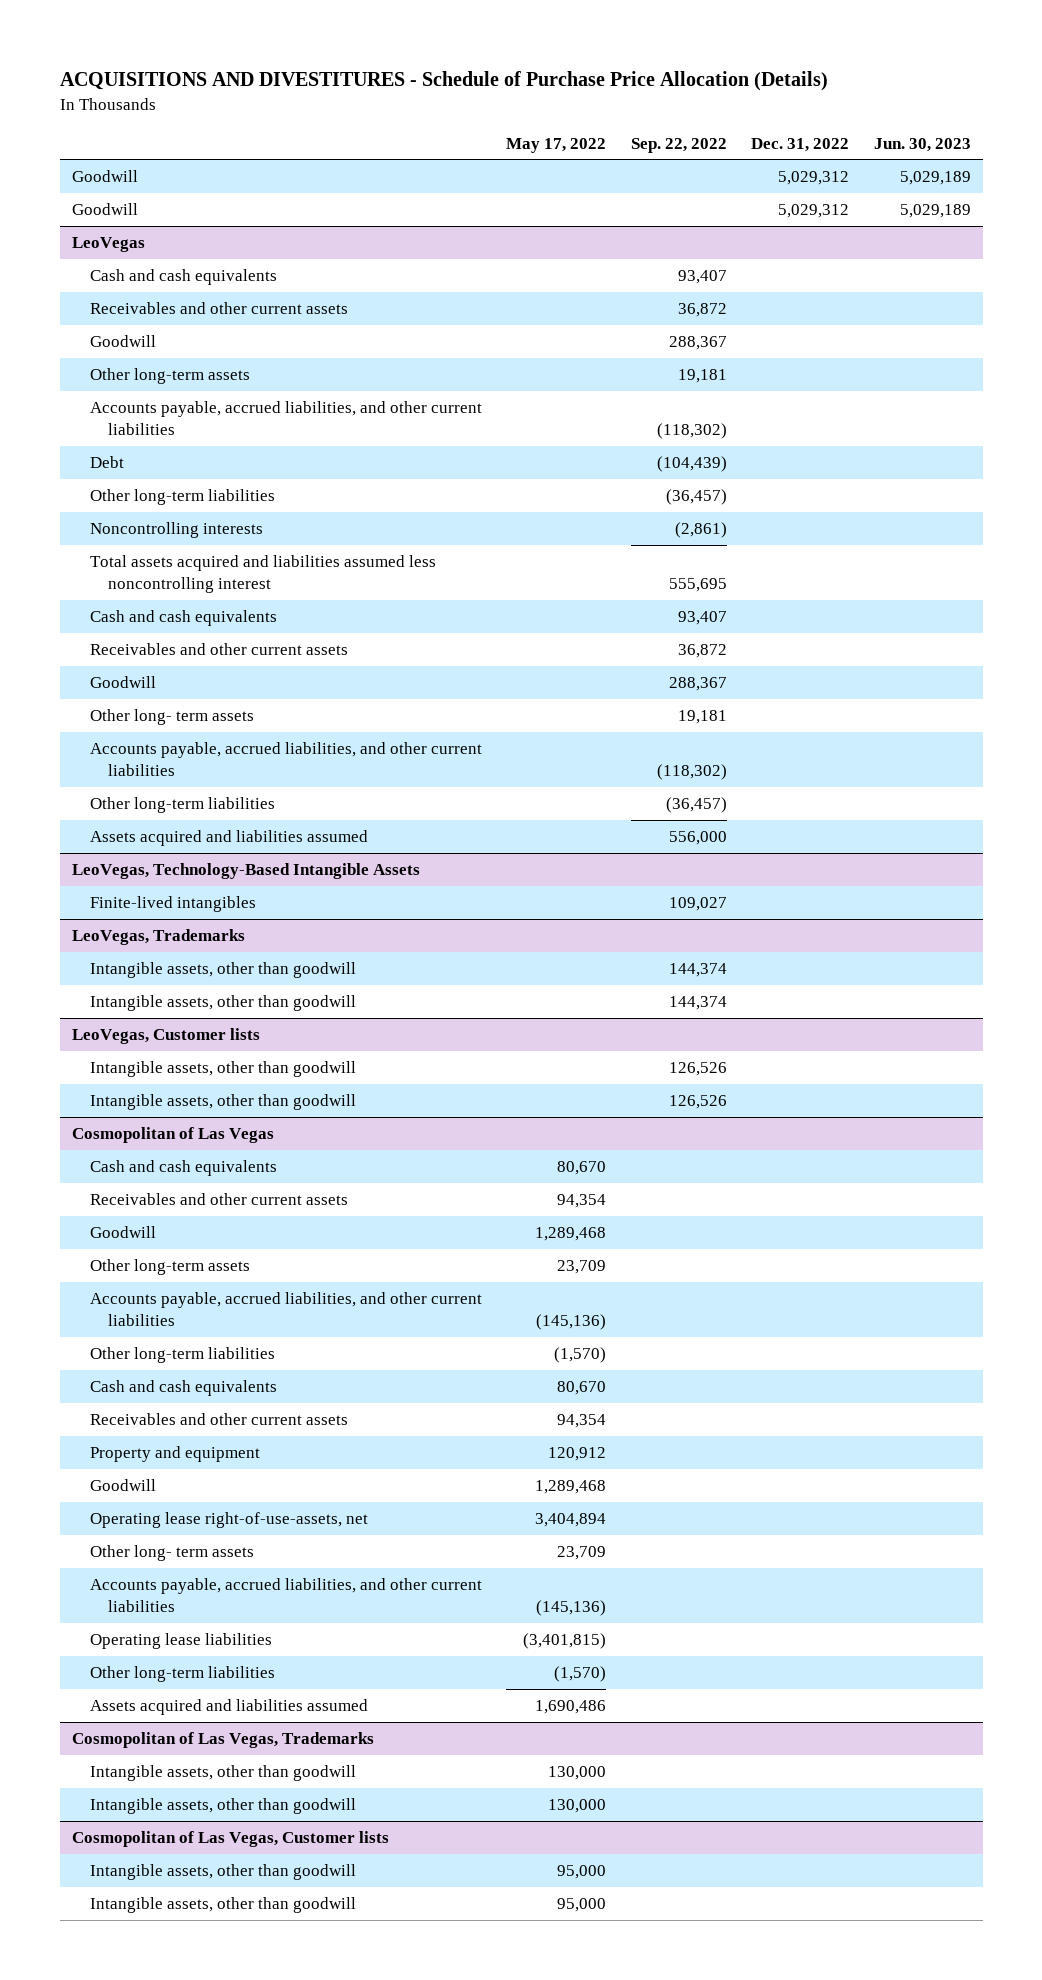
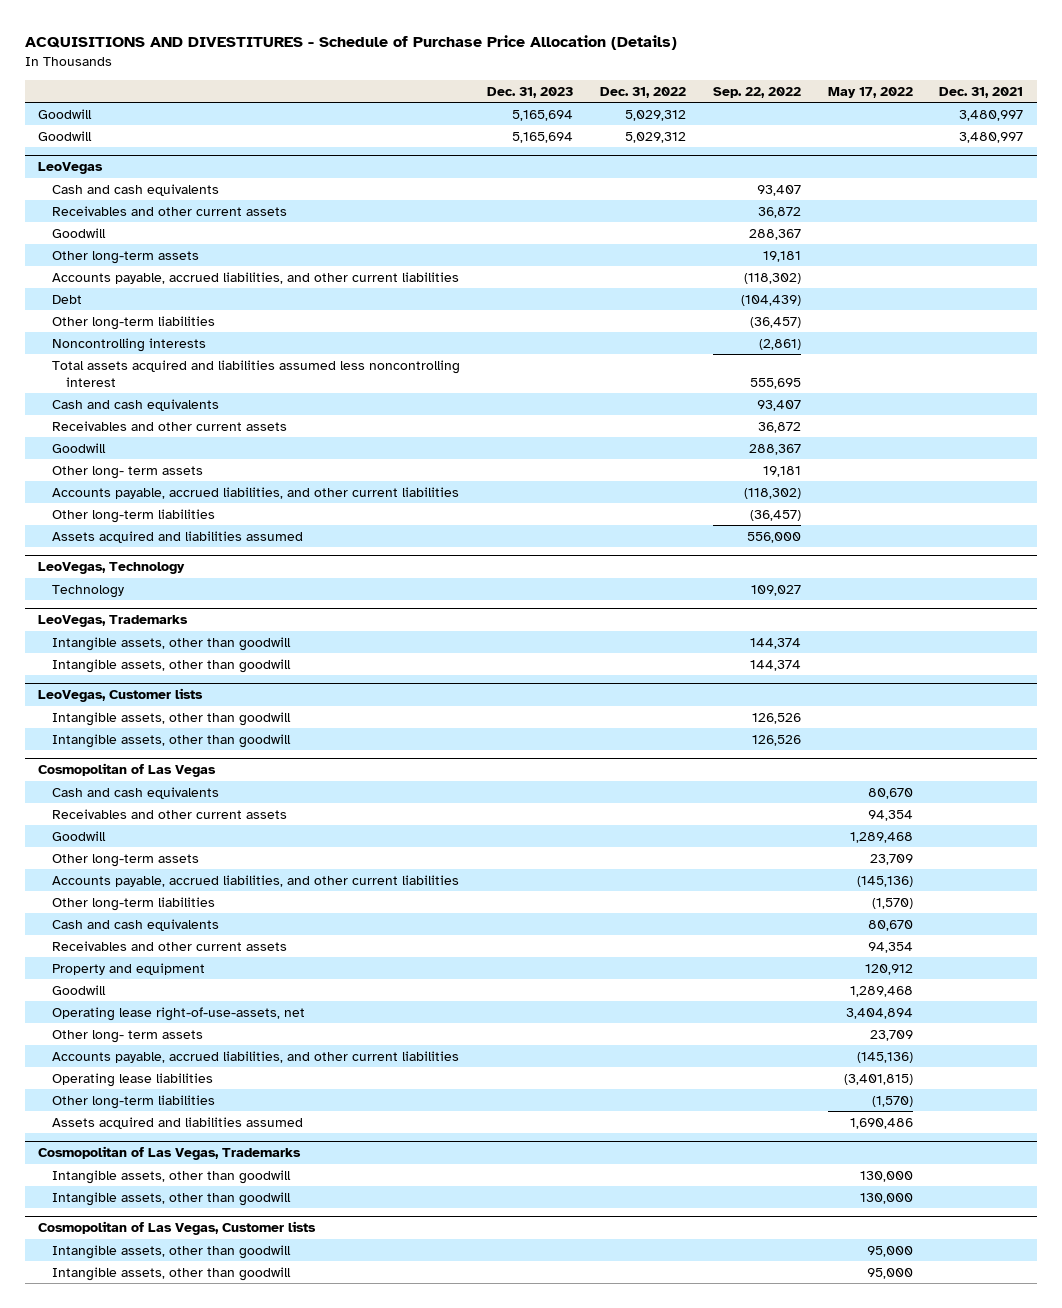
[873,137,971,152] Jun. 30, 2023 -> none
none -> [487,86,574,98] Dec. 31, 2023
none -> [939,86,1024,98] Dec. 31, 2021
[71,862,420,879] LeoVegas, Technology-Based Intangible Assets -> [38,562,186,575] LeoVegas, Technology
[89,895,256,912] Finite-lived intangibles -> [52,584,125,598] Technology

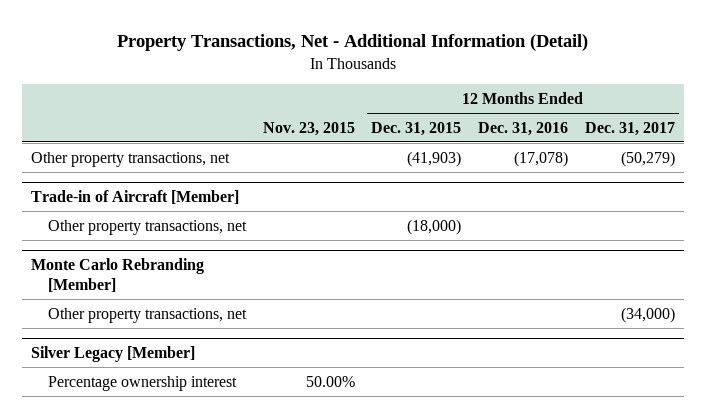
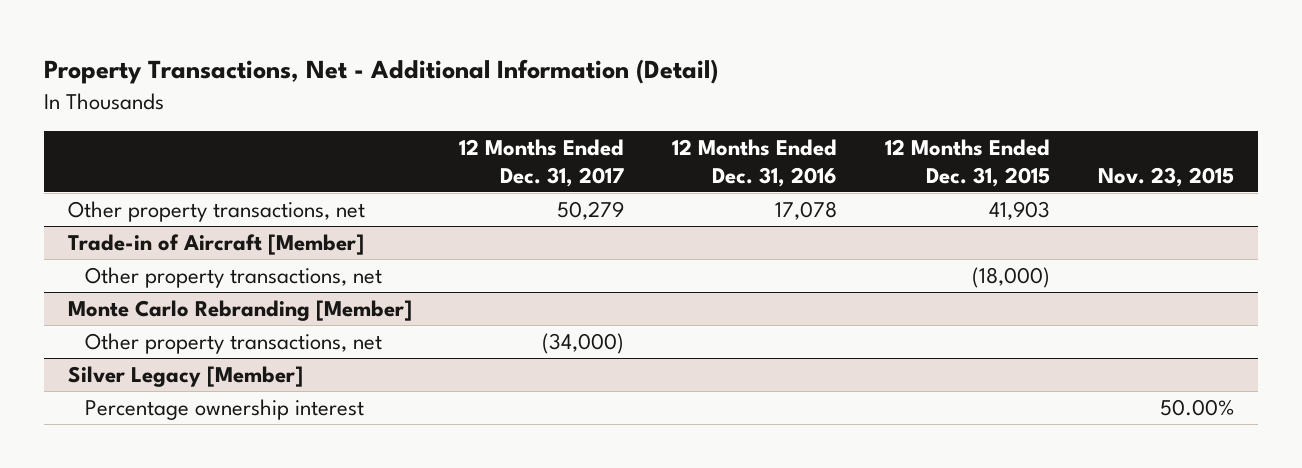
[407,150,462,167] (41,903) -> [989,200,1051,220] 41,903
[514,150,569,167] (17,078) -> [775,200,838,220] 17,078
[621,150,676,167] (50,279) -> [557,200,625,220] 50,279

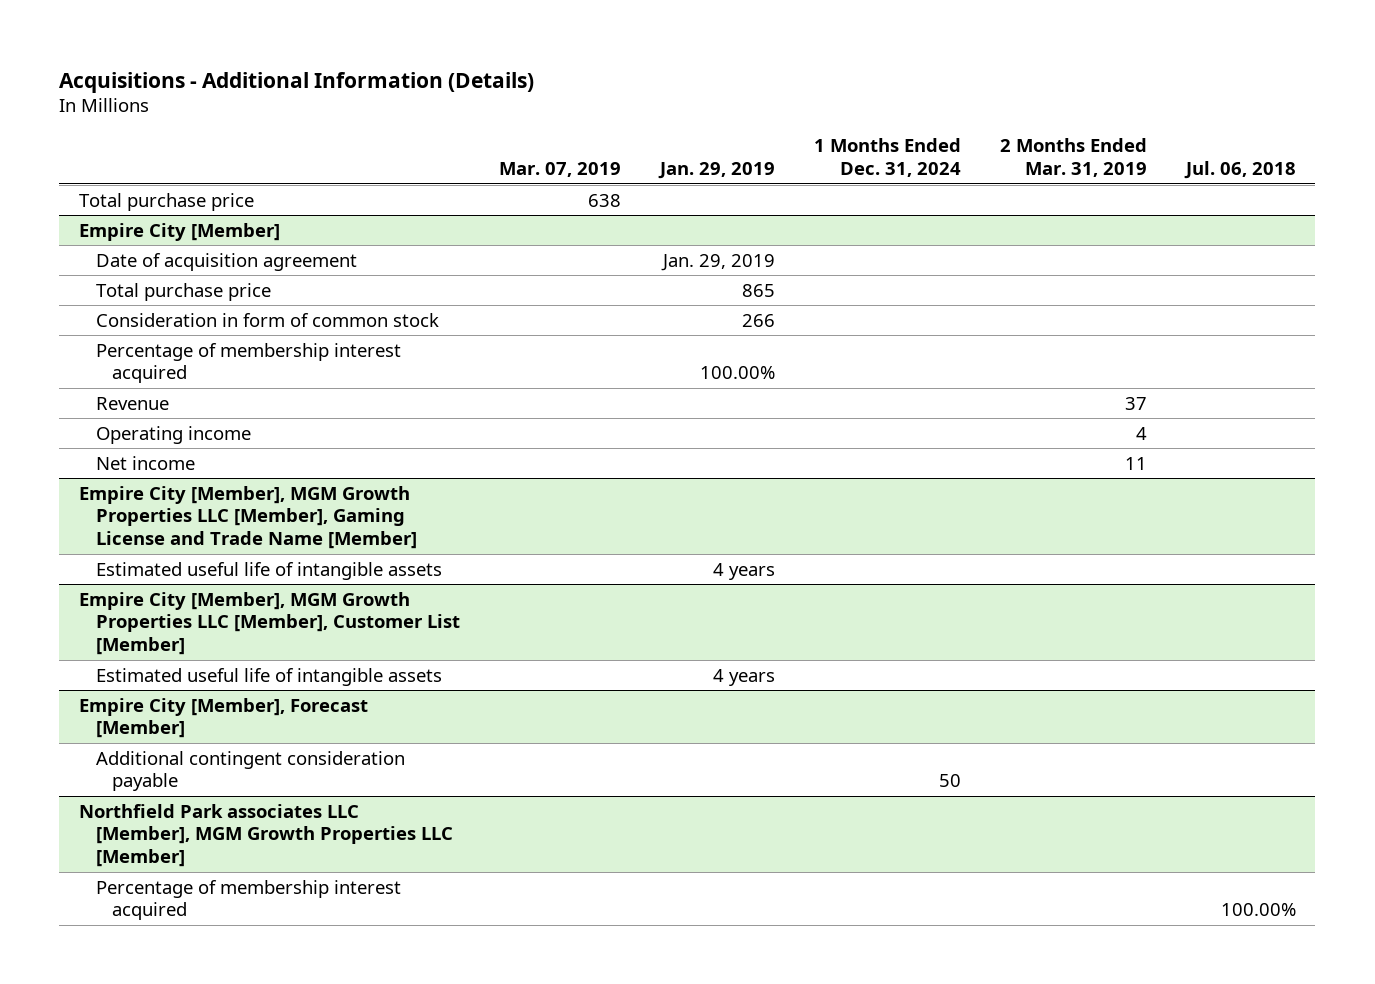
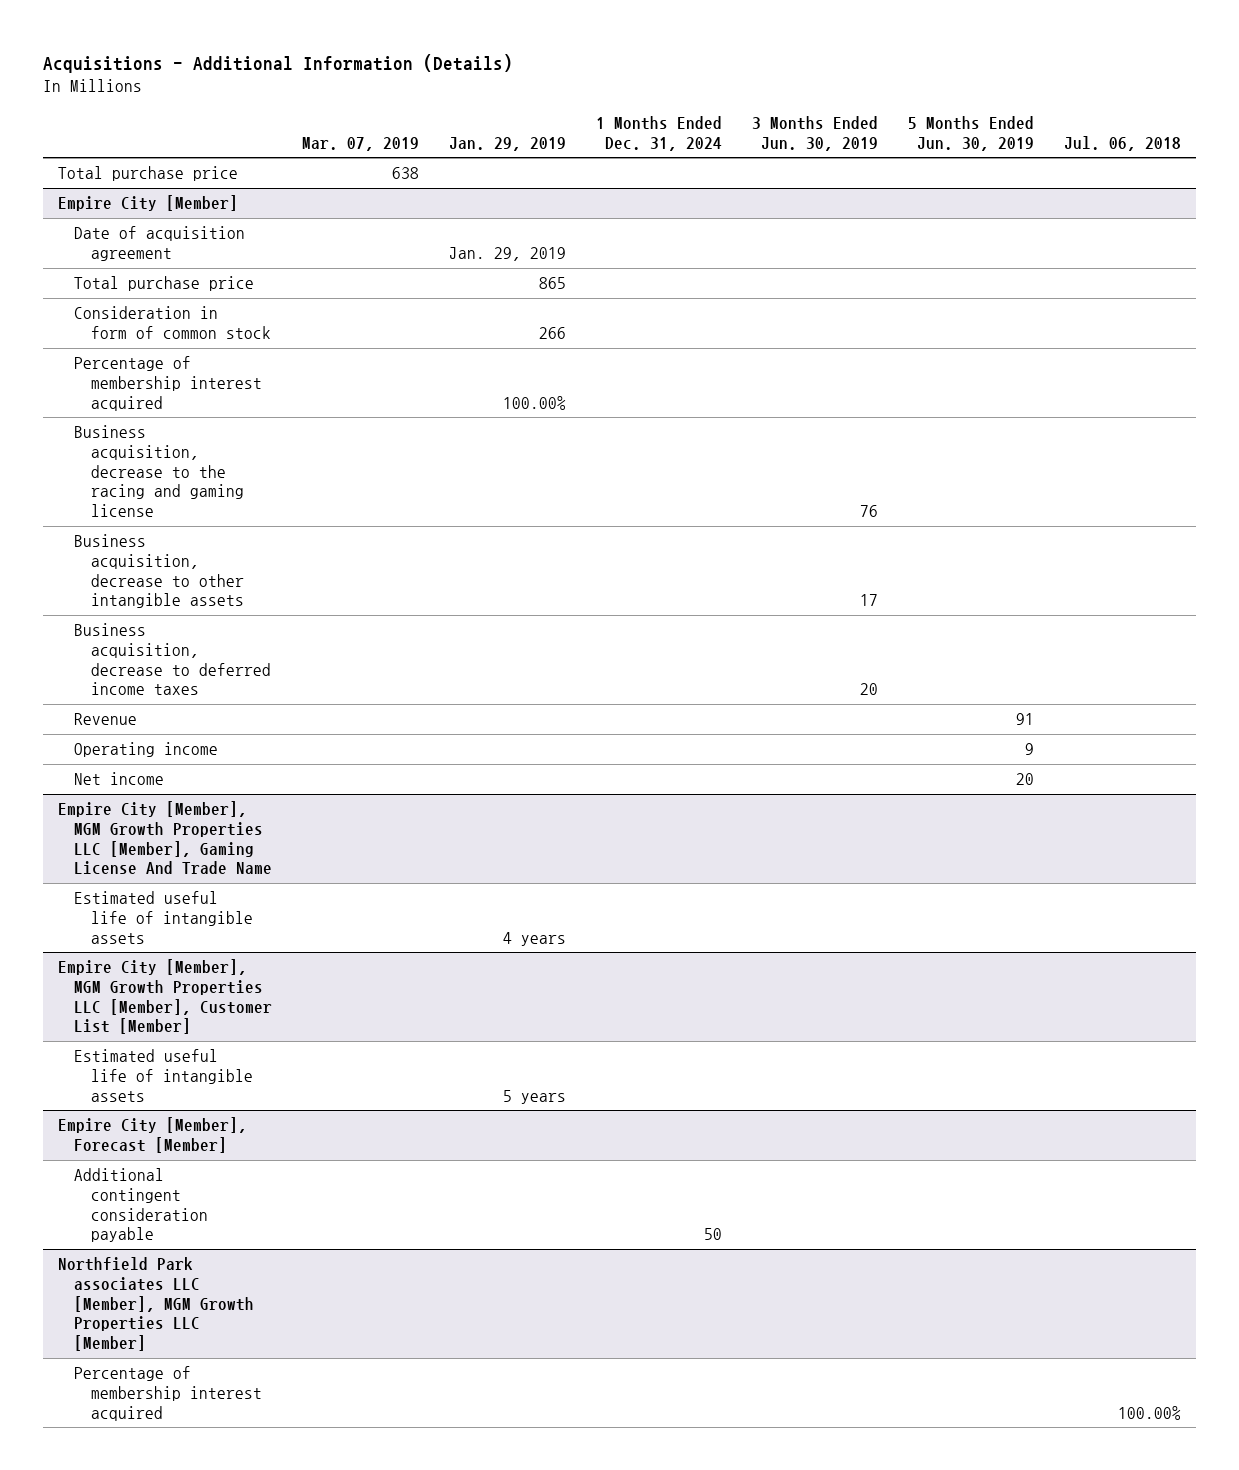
[999,138,1147,178] 2 Months Ended Mar. 31, 2019 -> none
none -> [752,116,879,151] 3 Months Ended Jun. 30, 2019
none -> [908,116,1035,151] 5 Months Ended Jun. 30, 2019
none -> [74,425,244,517] Business acquisition, decrease to the racing and gaming license
none -> [74,534,244,609] Business acquisition, decrease to other intangible assets
none -> [74,623,271,696] Business acquisition, decrease to deferred income taxes
[78,485,417,550] Empire City [Member], MGM Growth Properties LLC [Member], Gaming License and Trade Name [Member] -> [57,801,273,876] Empire City [Member], MGM Growth Properties LLC [Member], Gaming License And Trade Name
[712,668,775,686] 4 years -> [503,1089,567,1104] 5 years

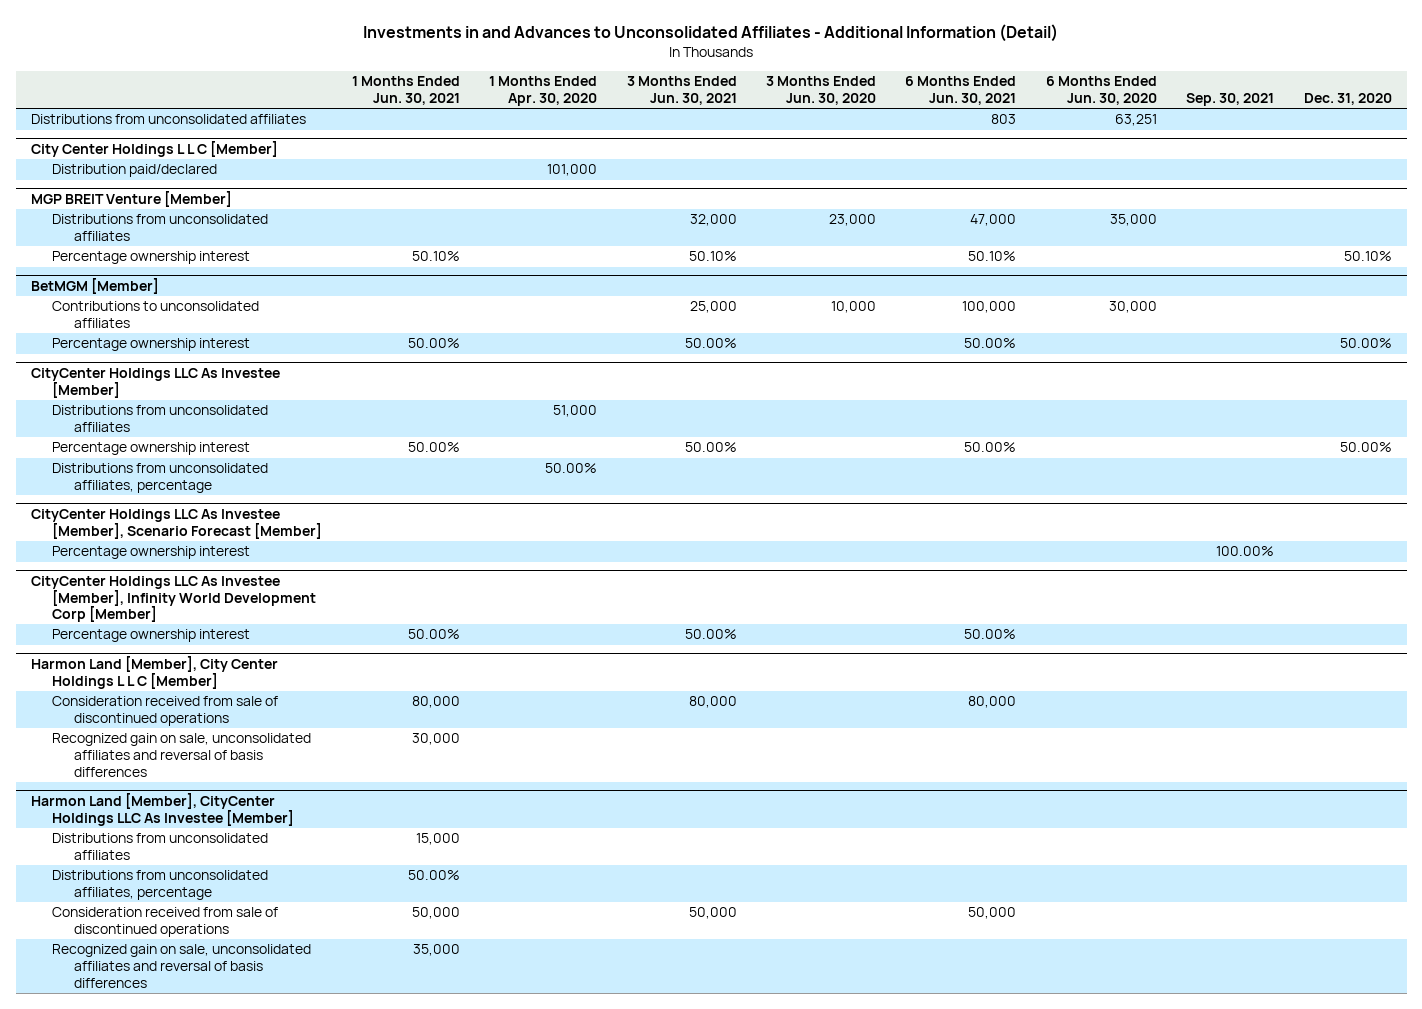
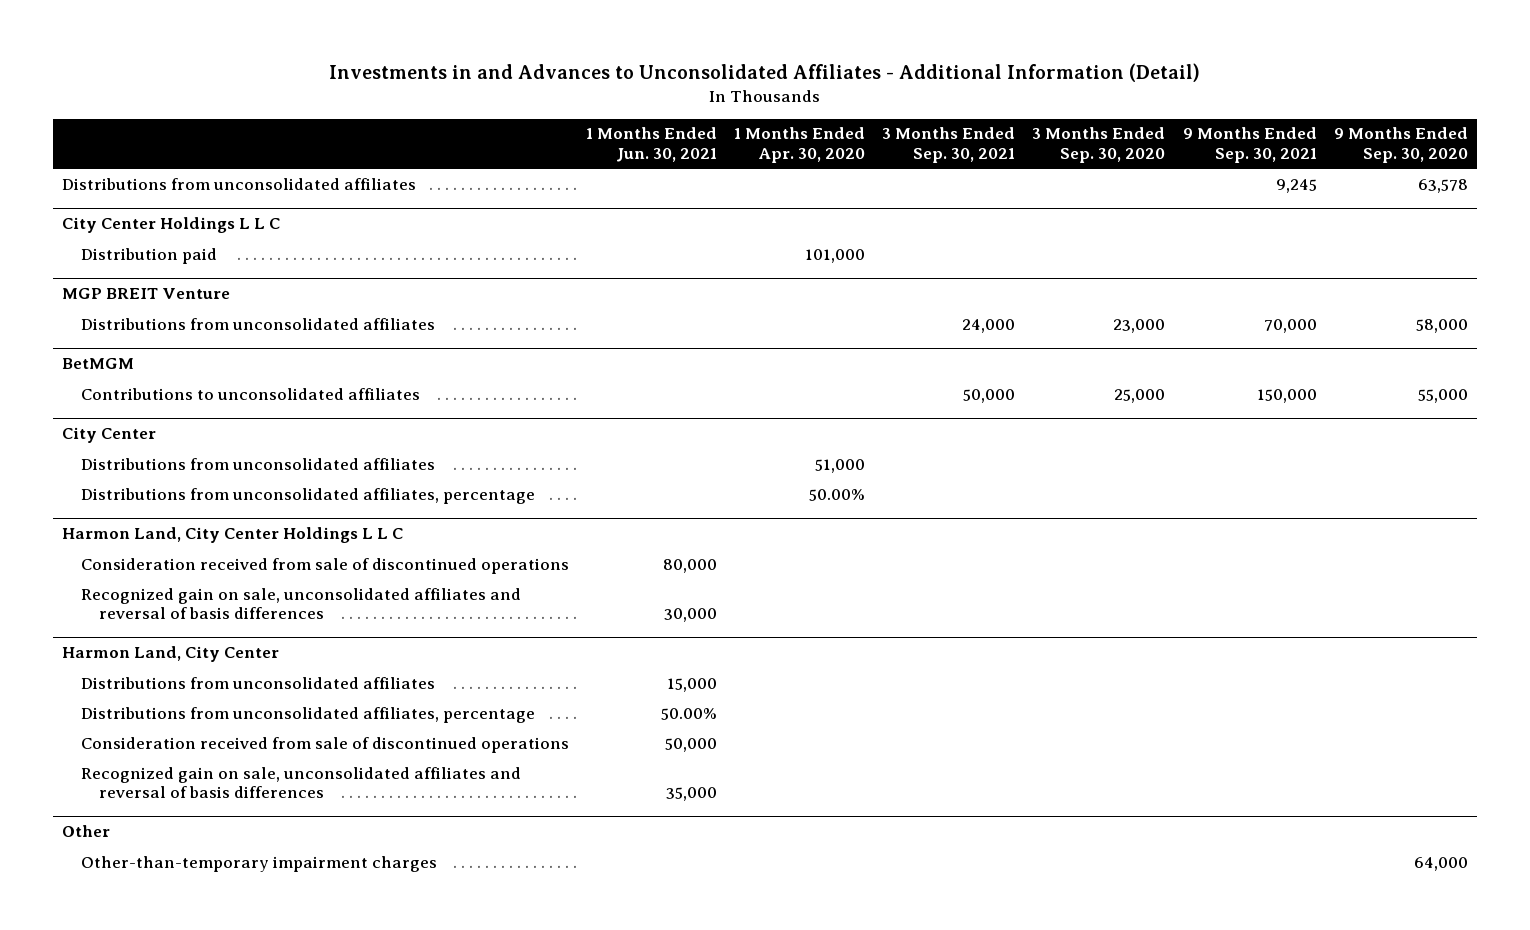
[626,76,737,105] 3 Months Ended Jun. 30, 2021 -> none
[765,76,876,105] 3 Months Ended Jun. 30, 2020 -> none
[905,76,1017,105] 6 Months Ended Jun. 30, 2021 -> none
[1045,76,1157,105] 6 Months Ended Jun. 30, 2020 -> none
[1186,92,1275,106] Sep. 30, 2021 -> none
[1303,92,1392,105] Dec. 31, 2020 -> none
none -> [882,127,1016,163] 3 Months Ended Sep. 30, 2021
none -> [1032,127,1166,163] 3 Months Ended Sep. 30, 2020
none -> [1182,127,1317,163] 9 Months Ended Sep. 30, 2021
none -> [1333,127,1468,163] 9 Months Ended Sep. 30, 2020
[30,140,278,157] City Center Holdings L L C [Member] -> [61,217,280,234] City Center Holdings L L C
[52,164,218,178] Distribution paid/declared -> [80,247,217,264] Distribution paid
[30,190,232,207] MGP BREIT Venture [Member] -> [61,288,230,300] MGP BREIT Venture
[52,251,251,265] Percentage ownership interest -> none
[30,277,159,294] BetMGM [Member] -> [61,358,134,370] BetMGM
[52,338,251,352] Percentage ownership interest -> none
[30,367,280,398] CityCenter Holdings LLC As Investee [Member] -> [61,427,156,444] City Center
[52,442,251,456] Percentage ownership interest -> none
[30,508,323,539] CityCenter Holdings LLC As Investee [Member], Scenario Forecast [Member] -> none
[52,546,251,560] Percentage ownership interest -> none
[30,575,317,623] CityCenter Holdings LLC As Investee [Member], Infinity World Development Corp [Member] -> none
[52,629,251,643] Percentage ownership interest -> none
[30,655,278,689] Harmon Land [Member], City Center Holdings L L C [Member] -> [61,527,403,544] Harmon Land, City Center Holdings L L C
[30,792,295,826] Harmon Land [Member], CityCenter Holdings LLC As Investee [Member] -> [61,646,279,663] Harmon Land, City Center
none -> [61,825,110,838] Other
none -> [80,855,437,872] Other-than-temporary impairment charges

